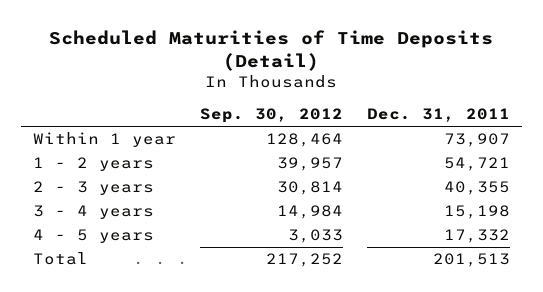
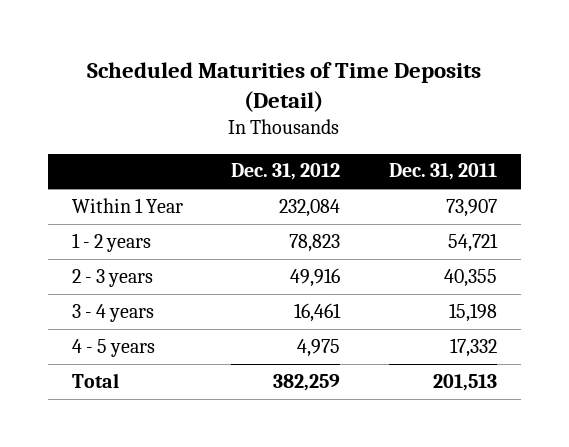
[199,108,343,124] Sep. 30, 2012 -> none
none -> [231,163,341,181] Dec. 31, 2012
[32,132,176,148] Within 1 year -> [72,197,184,213] Within 1 Year

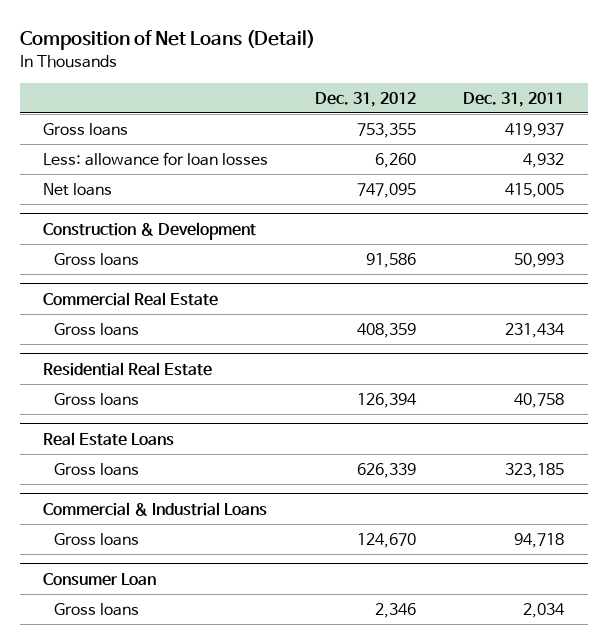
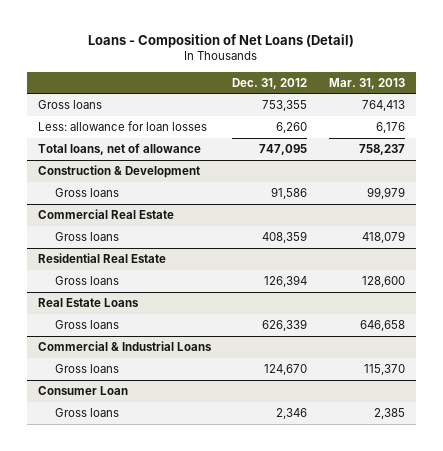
[19,29,315,50] Composition of Net Loans (Detail) -> [88,33,355,48] Loans - Composition of Net Loans (Detail)
[463,91,565,107] Dec. 31, 2011 -> none
none -> [328,77,405,89] Mar. 31, 2013
[43,182,113,196] Net loans -> [37,142,201,155] Total loans, net of allowance

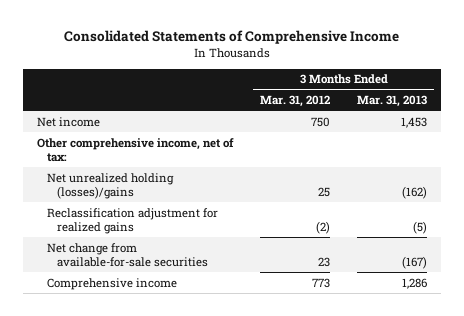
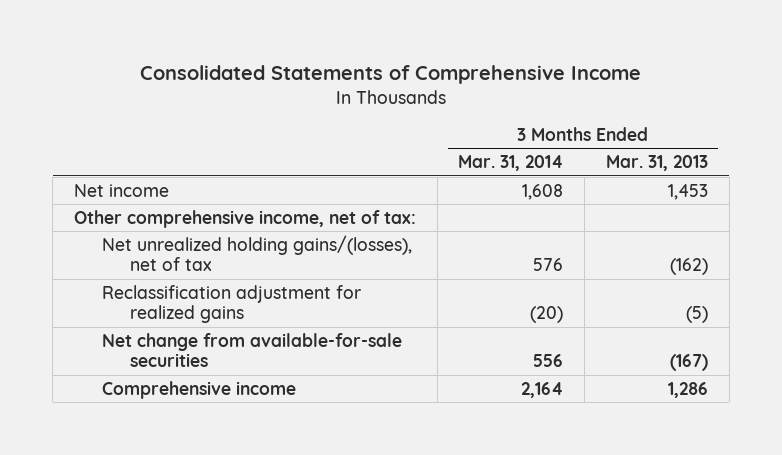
[260,95,331,108] Mar. 31, 2012 -> none
none -> [458,155,564,172] Mar. 31, 2014
[47,172,175,200] Net unrealized holding (losses)/gains -> [102,234,413,272] Net unrealized holding gains/(losses), net of tax

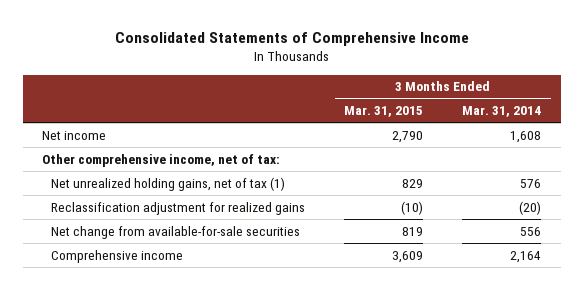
[605,155,708,172] Mar. 31, 2013 -> none
none -> [344,106,424,118] Mar. 31, 2015
[102,234,413,272] Net unrealized holding gains/(losses), net of tax -> [51,176,286,191] Net unrealized holding gains, net of tax (1)

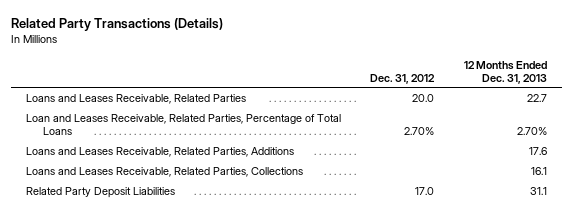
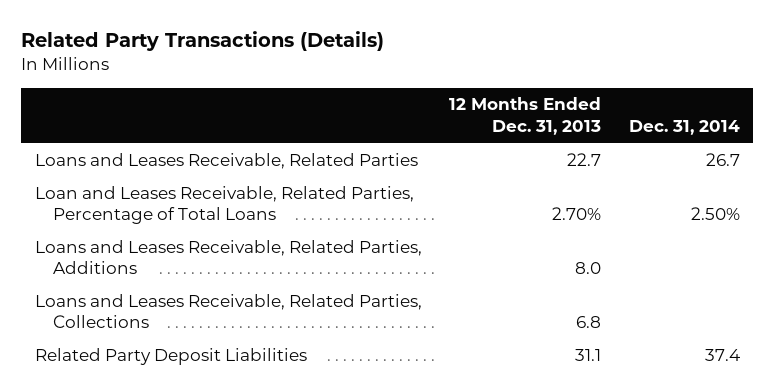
[370,73,436,84] Dec. 31, 2012 -> none
none -> [628,119,740,135] Dec. 31, 2014
[528,147,547,156] 17.6 -> [575,261,602,274] 8.0
[530,167,547,176] 16.1 -> [576,315,602,328] 6.8

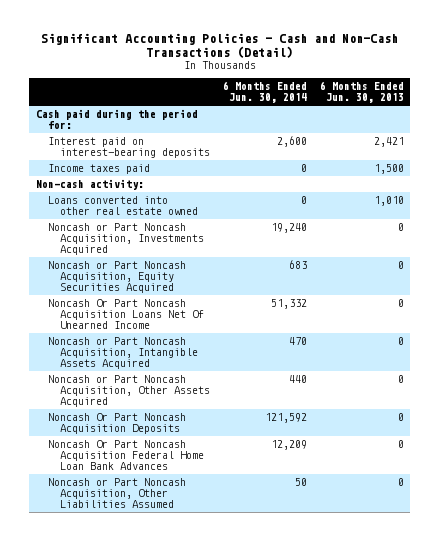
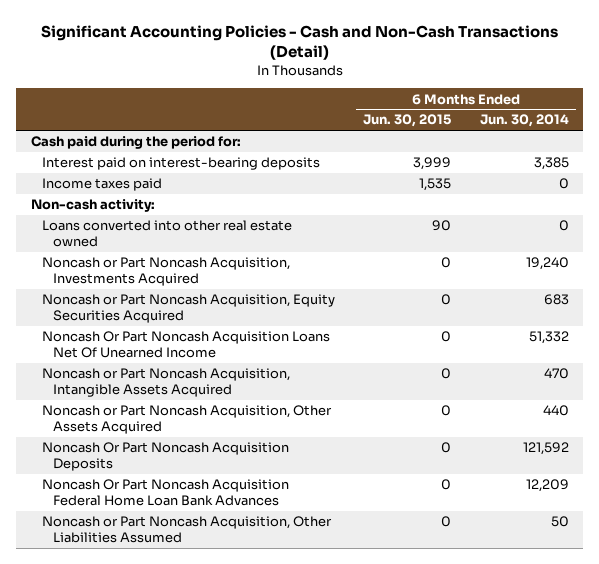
[319,81,404,104] 6 Months Ended Jun. 30, 2013 -> none
none -> [363,114,452,128] Jun. 30, 2015
[276,136,307,148] 2,600 -> [533,157,569,171] 3,385

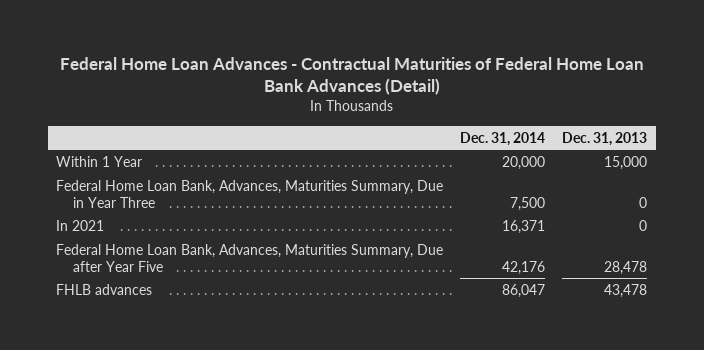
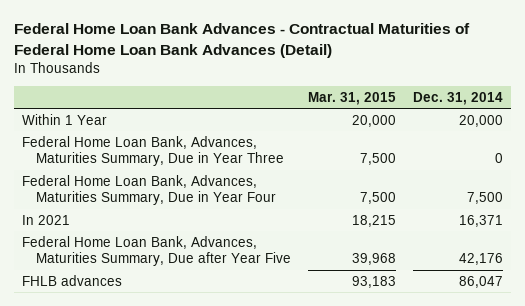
[59,57,644,96] Federal Home Loan Advances - Contractual Maturities of Federal Home Loan Bank Advances (Detail) -> [13,23,470,58] Federal Home Loan Bank Advances - Contractual Maturities of Federal Home Loan Bank Advances (Detail)
[562,131,648,146] Dec. 31, 2013 -> none
none -> [307,91,396,105] Mar. 31, 2015
[510,196,546,211] 7,500 -> [494,153,503,164] 0
none -> [21,174,276,206] Federal Home Loan Bank, Advances, Maturities Summary, Due in Year Four

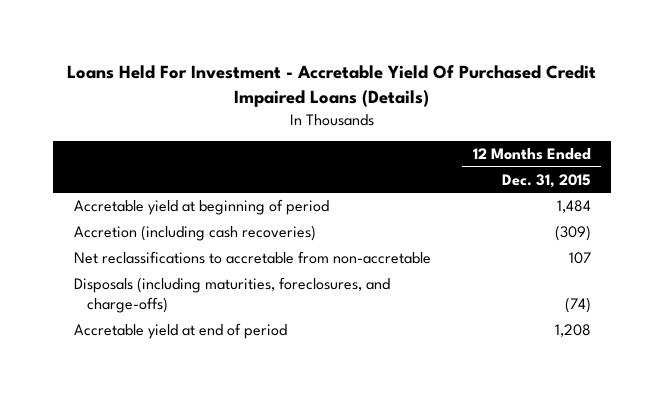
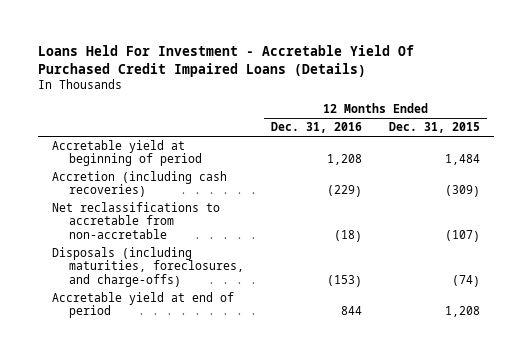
none -> [271,122,363,134] Dec. 31, 2016
[568,252,591,265] 107 -> [445,229,481,242] (107)

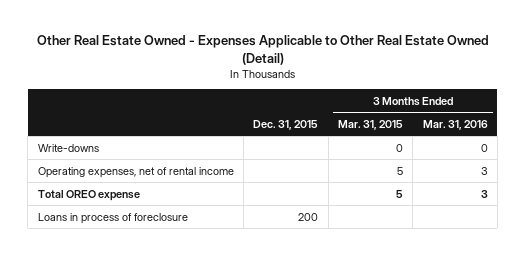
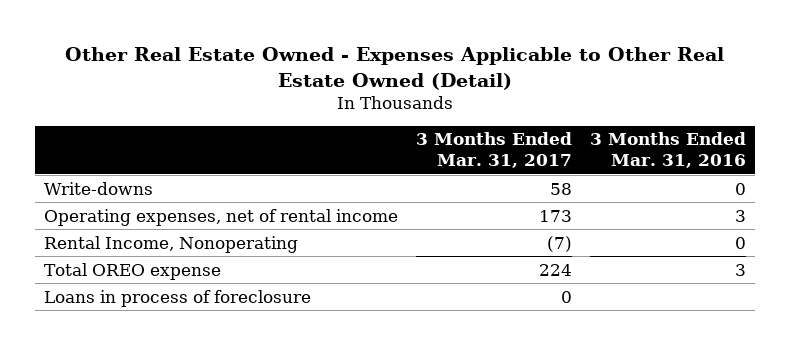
[253,119,319,130] Dec. 31, 2015 -> none
[338,119,404,130] Mar. 31, 2015 -> none
none -> [415,132,572,169] 3 Months Ended Mar. 31, 2017
none -> [43,235,298,253] Rental Income, Nonoperating

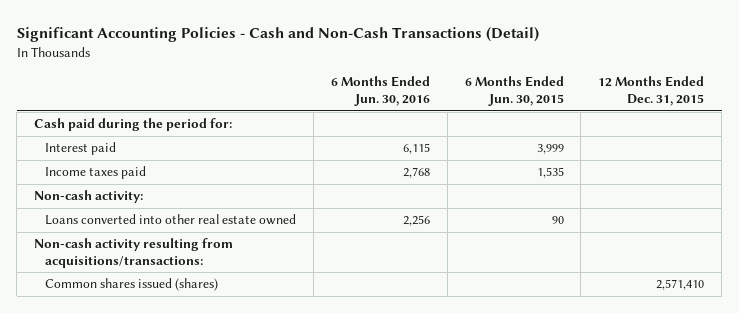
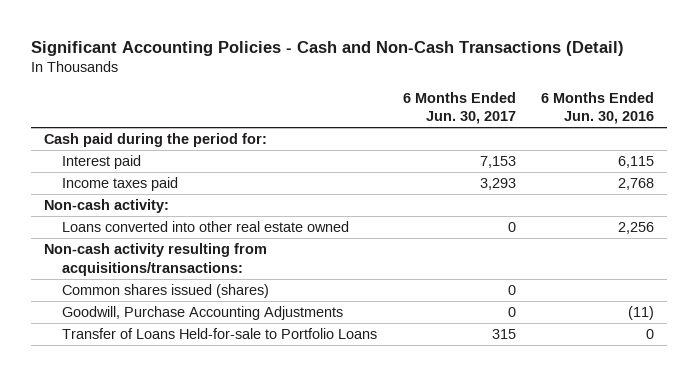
[464,76,564,107] 6 Months Ended Jun. 30, 2015 -> none
[598,76,705,107] 12 Months Ended Dec. 31, 2015 -> none
none -> [402,91,516,125] 6 Months Ended Jun. 30, 2017
none -> [61,306,343,321] Goodwill, Purchase Accounting Adjustments
none -> [61,328,377,340] Transfer of Loans Held-for-sale to Portfolio Loans

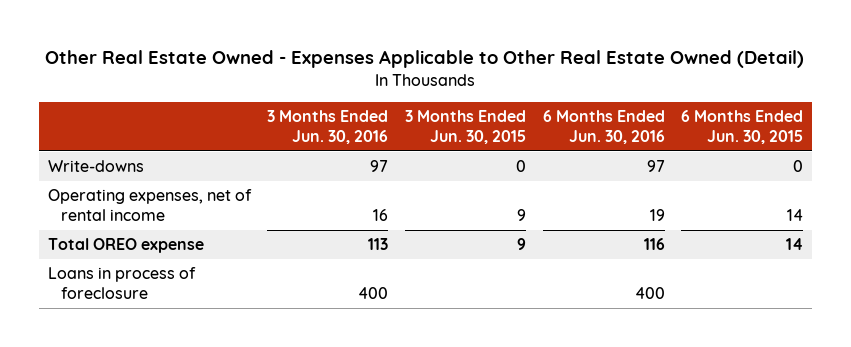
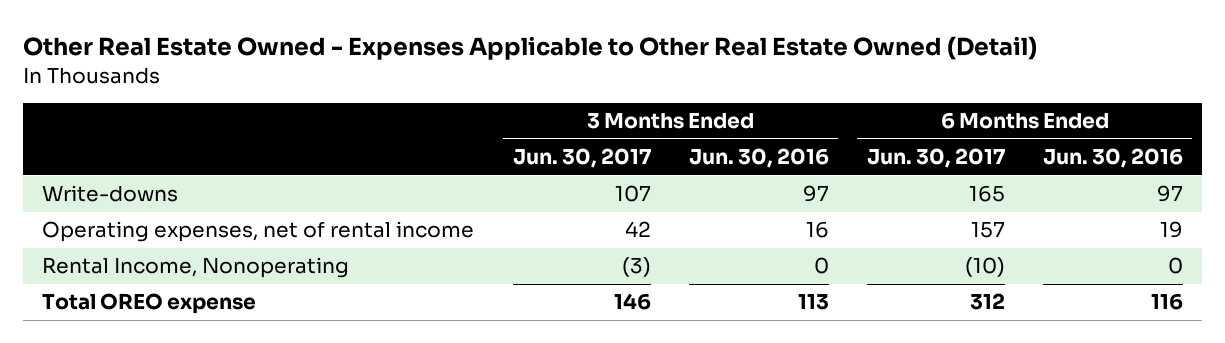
[404,110,526,145] 3 Months Ended Jun. 30, 2015 -> none
[681,110,804,145] 6 Months Ended Jun. 30, 2015 -> none
none -> [512,148,651,169] Jun. 30, 2017
none -> [866,148,1005,169] Jun. 30, 2017
none -> [42,257,350,279] Rental Income, Nonoperating
[47,267,196,300] Loans in process of foreclosure -> none

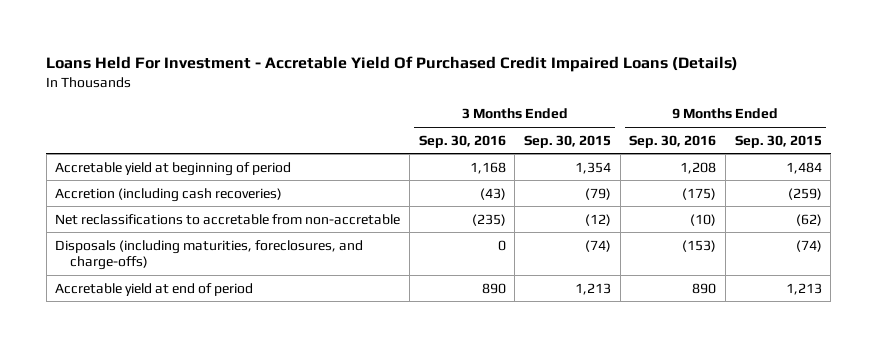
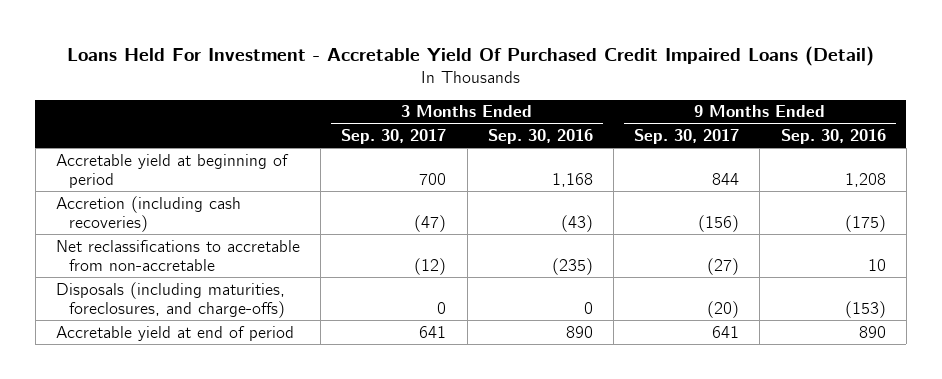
[46,55,739,72] Loans Held For Investment - Accretable Yield Of Purchased Credit Impaired Loans (Details) -> [66,45,874,66] Loans Held For Investment - Accretable Yield Of Purchased Credit Impaired Loans (Detail)
[523,134,611,148] Sep. 30, 2015 -> none
[734,134,822,148] Sep. 30, 2015 -> none
none -> [341,129,447,145] Sep. 30, 2017
none -> [634,129,740,145] Sep. 30, 2017
[690,213,717,226] (10) -> [867,258,886,271] 10

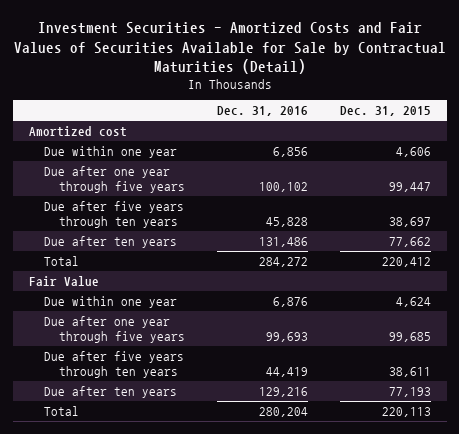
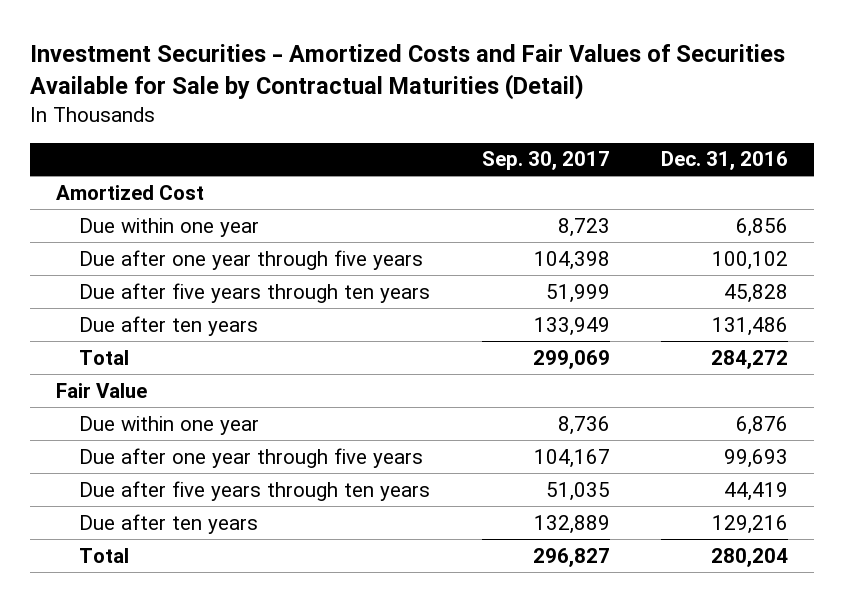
[339,106,431,117] Dec. 31, 2015 -> none
none -> [481,151,610,171] Sep. 30, 2017
[28,125,127,137] Amortized cost -> [56,184,205,200] Amortized Cost

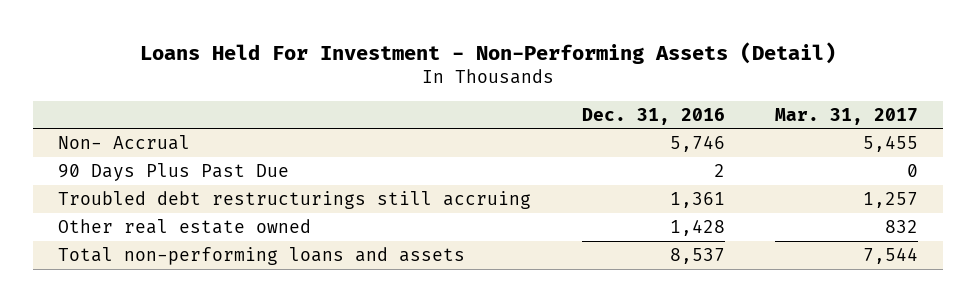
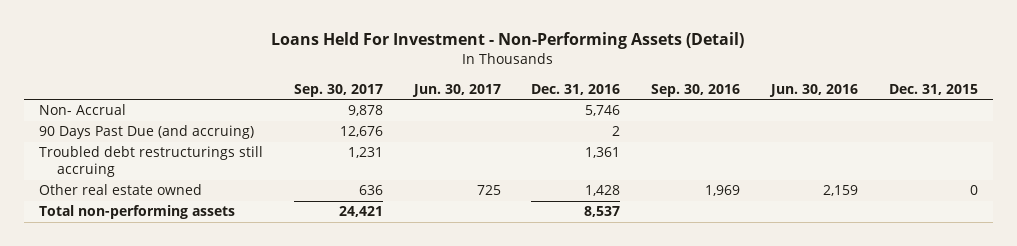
[775,107,919,125] Mar. 31, 2017 -> none
none -> [293,83,383,97] Sep. 30, 2017
none -> [411,83,501,97] Jun. 30, 2017
none -> [651,83,741,97] Sep. 30, 2016
none -> [768,83,858,97] Jun. 30, 2016
none -> [888,83,978,95] Dec. 31, 2015
[58,162,290,181] 90 Days Plus Past Due -> [39,125,255,140] 90 Days Past Due (and accruing)
[58,246,466,265] Total non-performing loans and assets -> [39,205,236,220] Total non-performing assets

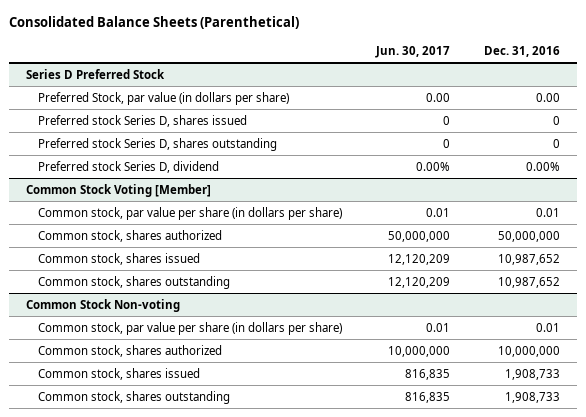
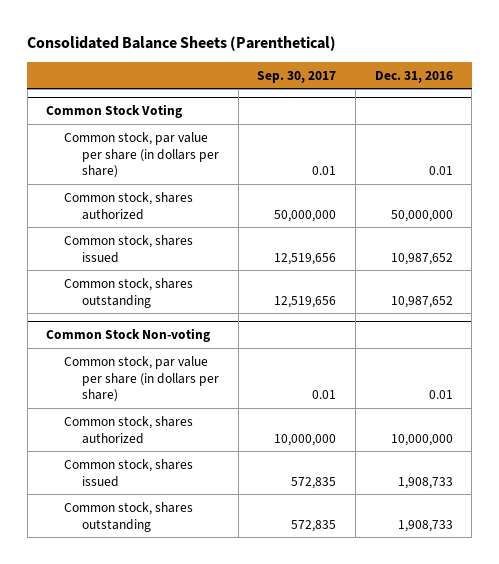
[375,45,451,58] Jun. 30, 2017 -> none
none -> [257,70,337,83] Sep. 30, 2017
[26,68,166,79] Series D Preferred Stock -> none
[38,91,290,105] Preferred Stock, par value (in dollars per share) -> none
[38,114,248,127] Preferred stock Series D, shares issued -> none
[38,137,278,151] Preferred stock Series D, shares outstanding -> none
[38,160,220,173] Preferred stock Series D, dividend -> none
[26,183,212,197] Common Stock Voting [Member] -> [46,104,183,119] Common Stock Voting

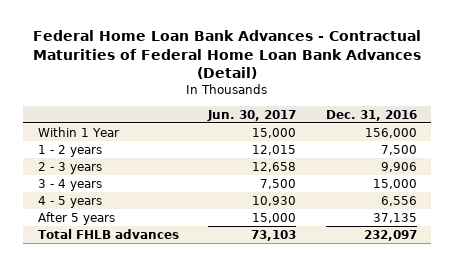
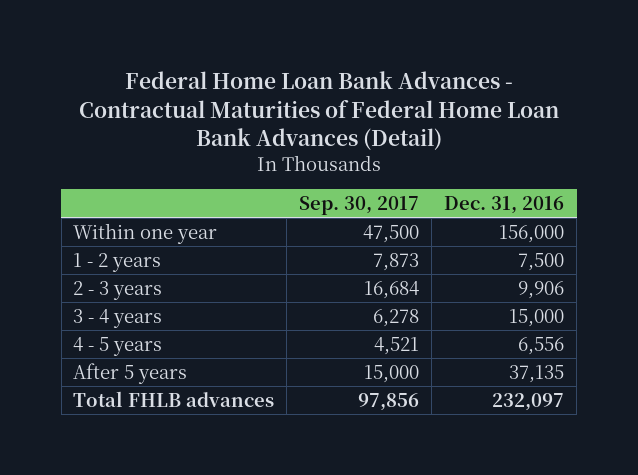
[207,109,297,121] Jun. 30, 2017 -> none
none -> [299,195,420,215] Sep. 30, 2017
[37,126,119,137] Within 1 Year -> [73,222,218,244] Within one year

